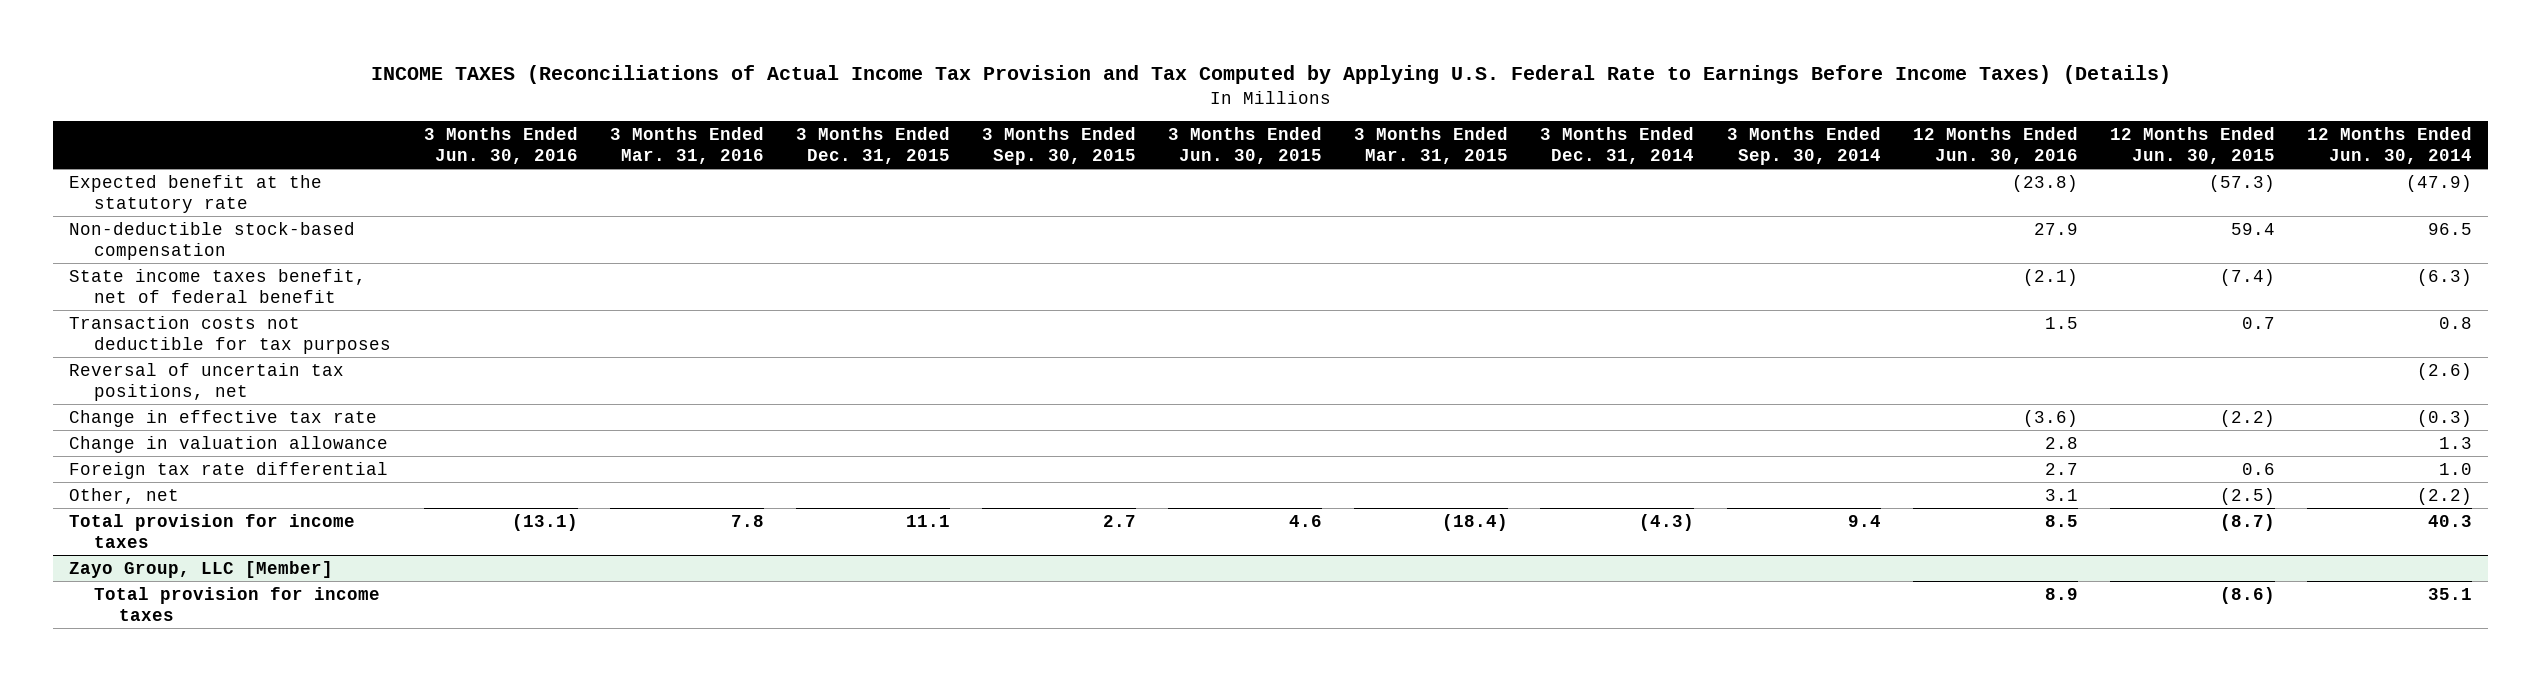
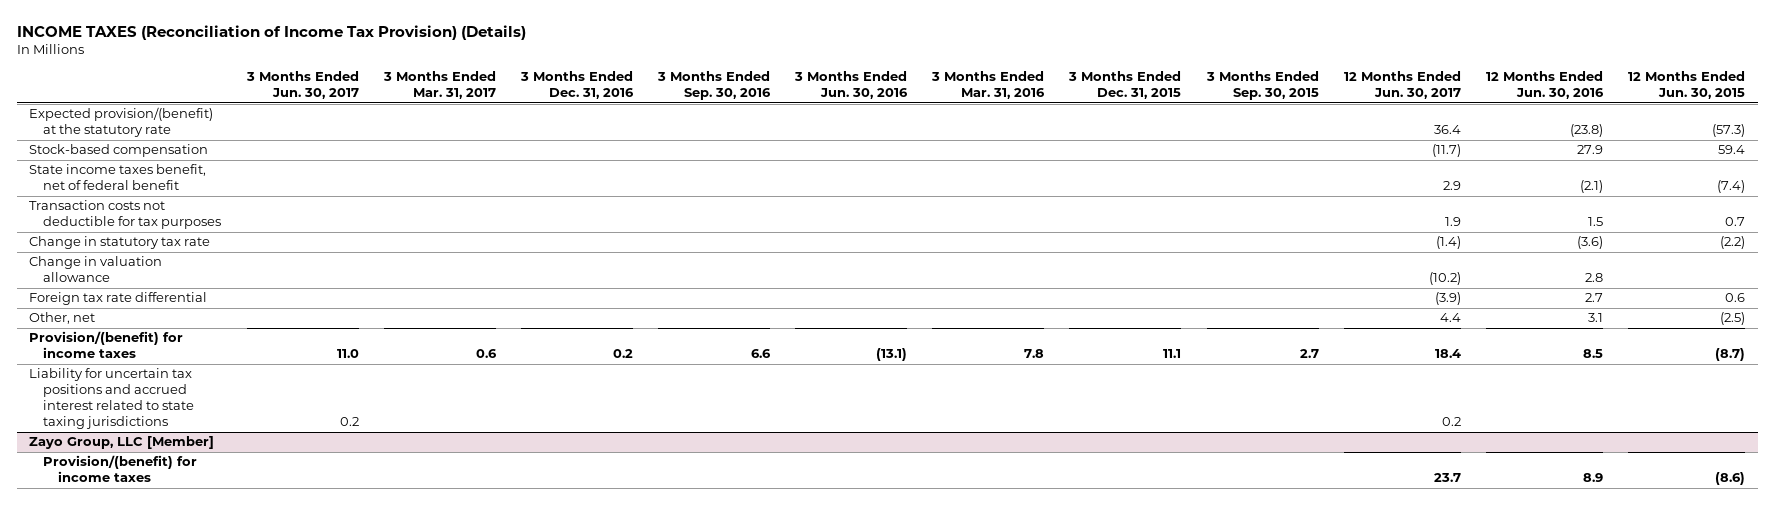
[370,65,2171,85] INCOME TAXES (Reconciliations of Actual Income Tax Provision and Tax Computed by Applying U.S. Federal Rate to Earnings Before Income Taxes) (Details) -> [16,24,526,40] INCOME TAXES (Reconciliation of Income Tax Provision) (Details)
[1168,127,1323,164] 3 Months Ended Jun. 30, 2015 -> none
[1354,127,1509,164] 3 Months Ended Mar. 31, 2015 -> none
[1540,127,1695,164] 3 Months Ended Dec. 31, 2014 -> none
[1726,127,1881,165] 3 Months Ended Sep. 30, 2014 -> none
[2307,127,2473,164] 12 Months Ended Jun. 30, 2014 -> none
none -> [245,71,359,100] 3 Months Ended Jun. 30, 2017
none -> [382,71,496,100] 3 Months Ended Mar. 31, 2017
none -> [519,71,634,100] 3 Months Ended Dec. 31, 2016
none -> [657,71,772,101] 3 Months Ended Sep. 30, 2016
none -> [1343,71,1461,100] 12 Months Ended Jun. 30, 2017
[69,174,323,213] Expected benefit at the statutory rate -> [29,107,214,138] Expected provision/(benefit) at the statutory rate
[69,221,356,260] Non-deductible stock-based compensation -> [29,144,209,158] Stock-based compensation
[69,362,345,401] Reversal of uncertain tax positions, net -> none
[69,409,378,427] Change in effective tax rate -> [29,236,211,250] Change in statutory tax rate
[69,513,356,548] Total provision for income taxes -> [29,331,184,359] Provision/(benefit) for income taxes
none -> [29,368,195,430] Liability for uncertain tax positions and accrued interest related to state taxing jurisdictions
[94,586,381,621] Total provision for income taxes -> [43,455,198,483] Provision/(benefit) for income taxes

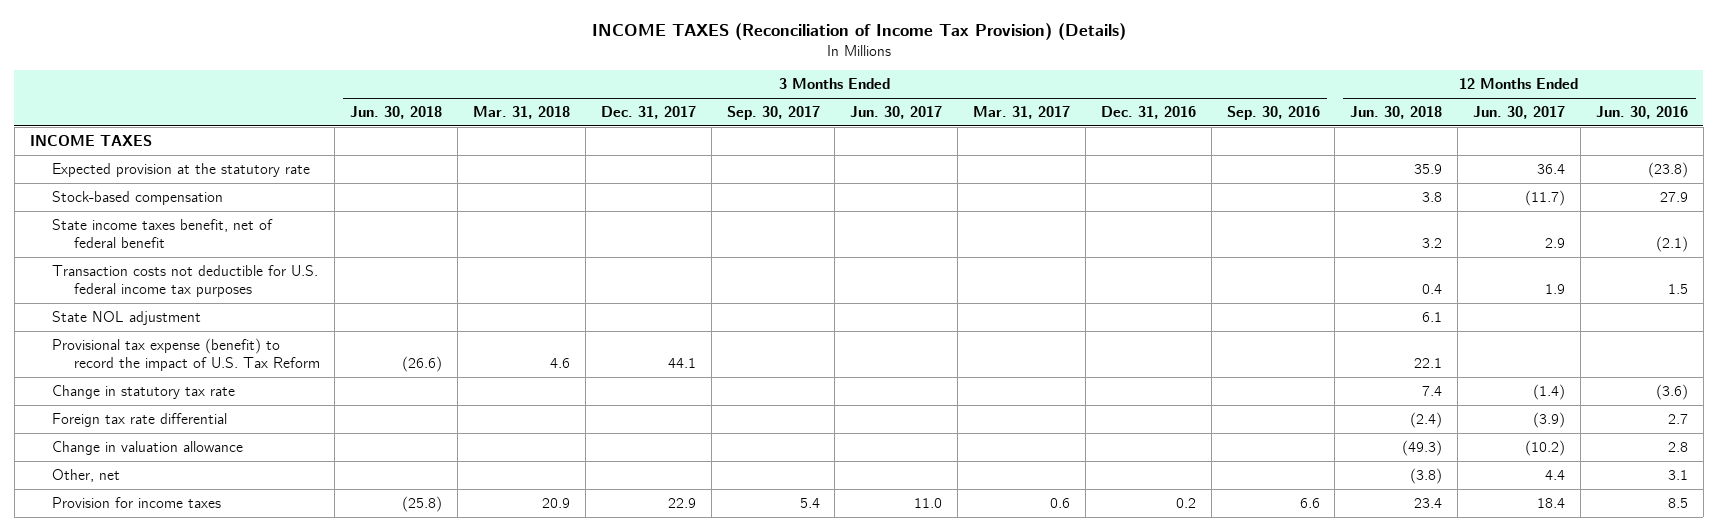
[794,71,909,100] 3 Months Ended Jun. 30, 2016 -> none
[931,71,1046,100] 3 Months Ended Mar. 31, 2016 -> none
[1068,71,1182,100] 3 Months Ended Dec. 31, 2015 -> none
[1205,71,1319,101] 3 Months Ended Sep. 30, 2015 -> none
[1627,71,1745,100] 12 Months Ended Jun. 30, 2015 -> none
none -> [350,105,443,119] Jun. 30, 2018
none -> [473,105,571,119] Mar. 31, 2018
none -> [600,105,696,119] Dec. 31, 2017
none -> [726,105,820,120] Sep. 30, 2017
none -> [1350,105,1443,119] Jun. 30, 2018
none -> [29,134,152,146] INCOME TAXES
[29,107,214,138] Expected provision/(benefit) at the statutory rate -> [51,162,310,177] Expected provision at the statutory rate
[29,200,222,230] Transaction costs not deductible for tax purposes -> [51,264,318,297] Transaction costs not deductible for U.S. federal income tax purposes
none -> [51,310,201,325] State NOL adjustment
none -> [51,337,320,371] Provisional tax expense (benefit) to record the impact of U.S. Tax Reform
[29,256,163,283] Change in valuation allowance -> [51,440,243,455] Change in valuation allowance
[29,368,195,430] Liability for uncertain tax positions and accrued interest related to state taxing jurisdictions -> none
[29,436,215,450] Zayo Group, LLC [Member] -> none
[43,455,198,483] Provision/(benefit) for income taxes -> none
[29,331,184,359] Provision/(benefit) for income taxes -> [51,496,221,508] Provision for income taxes

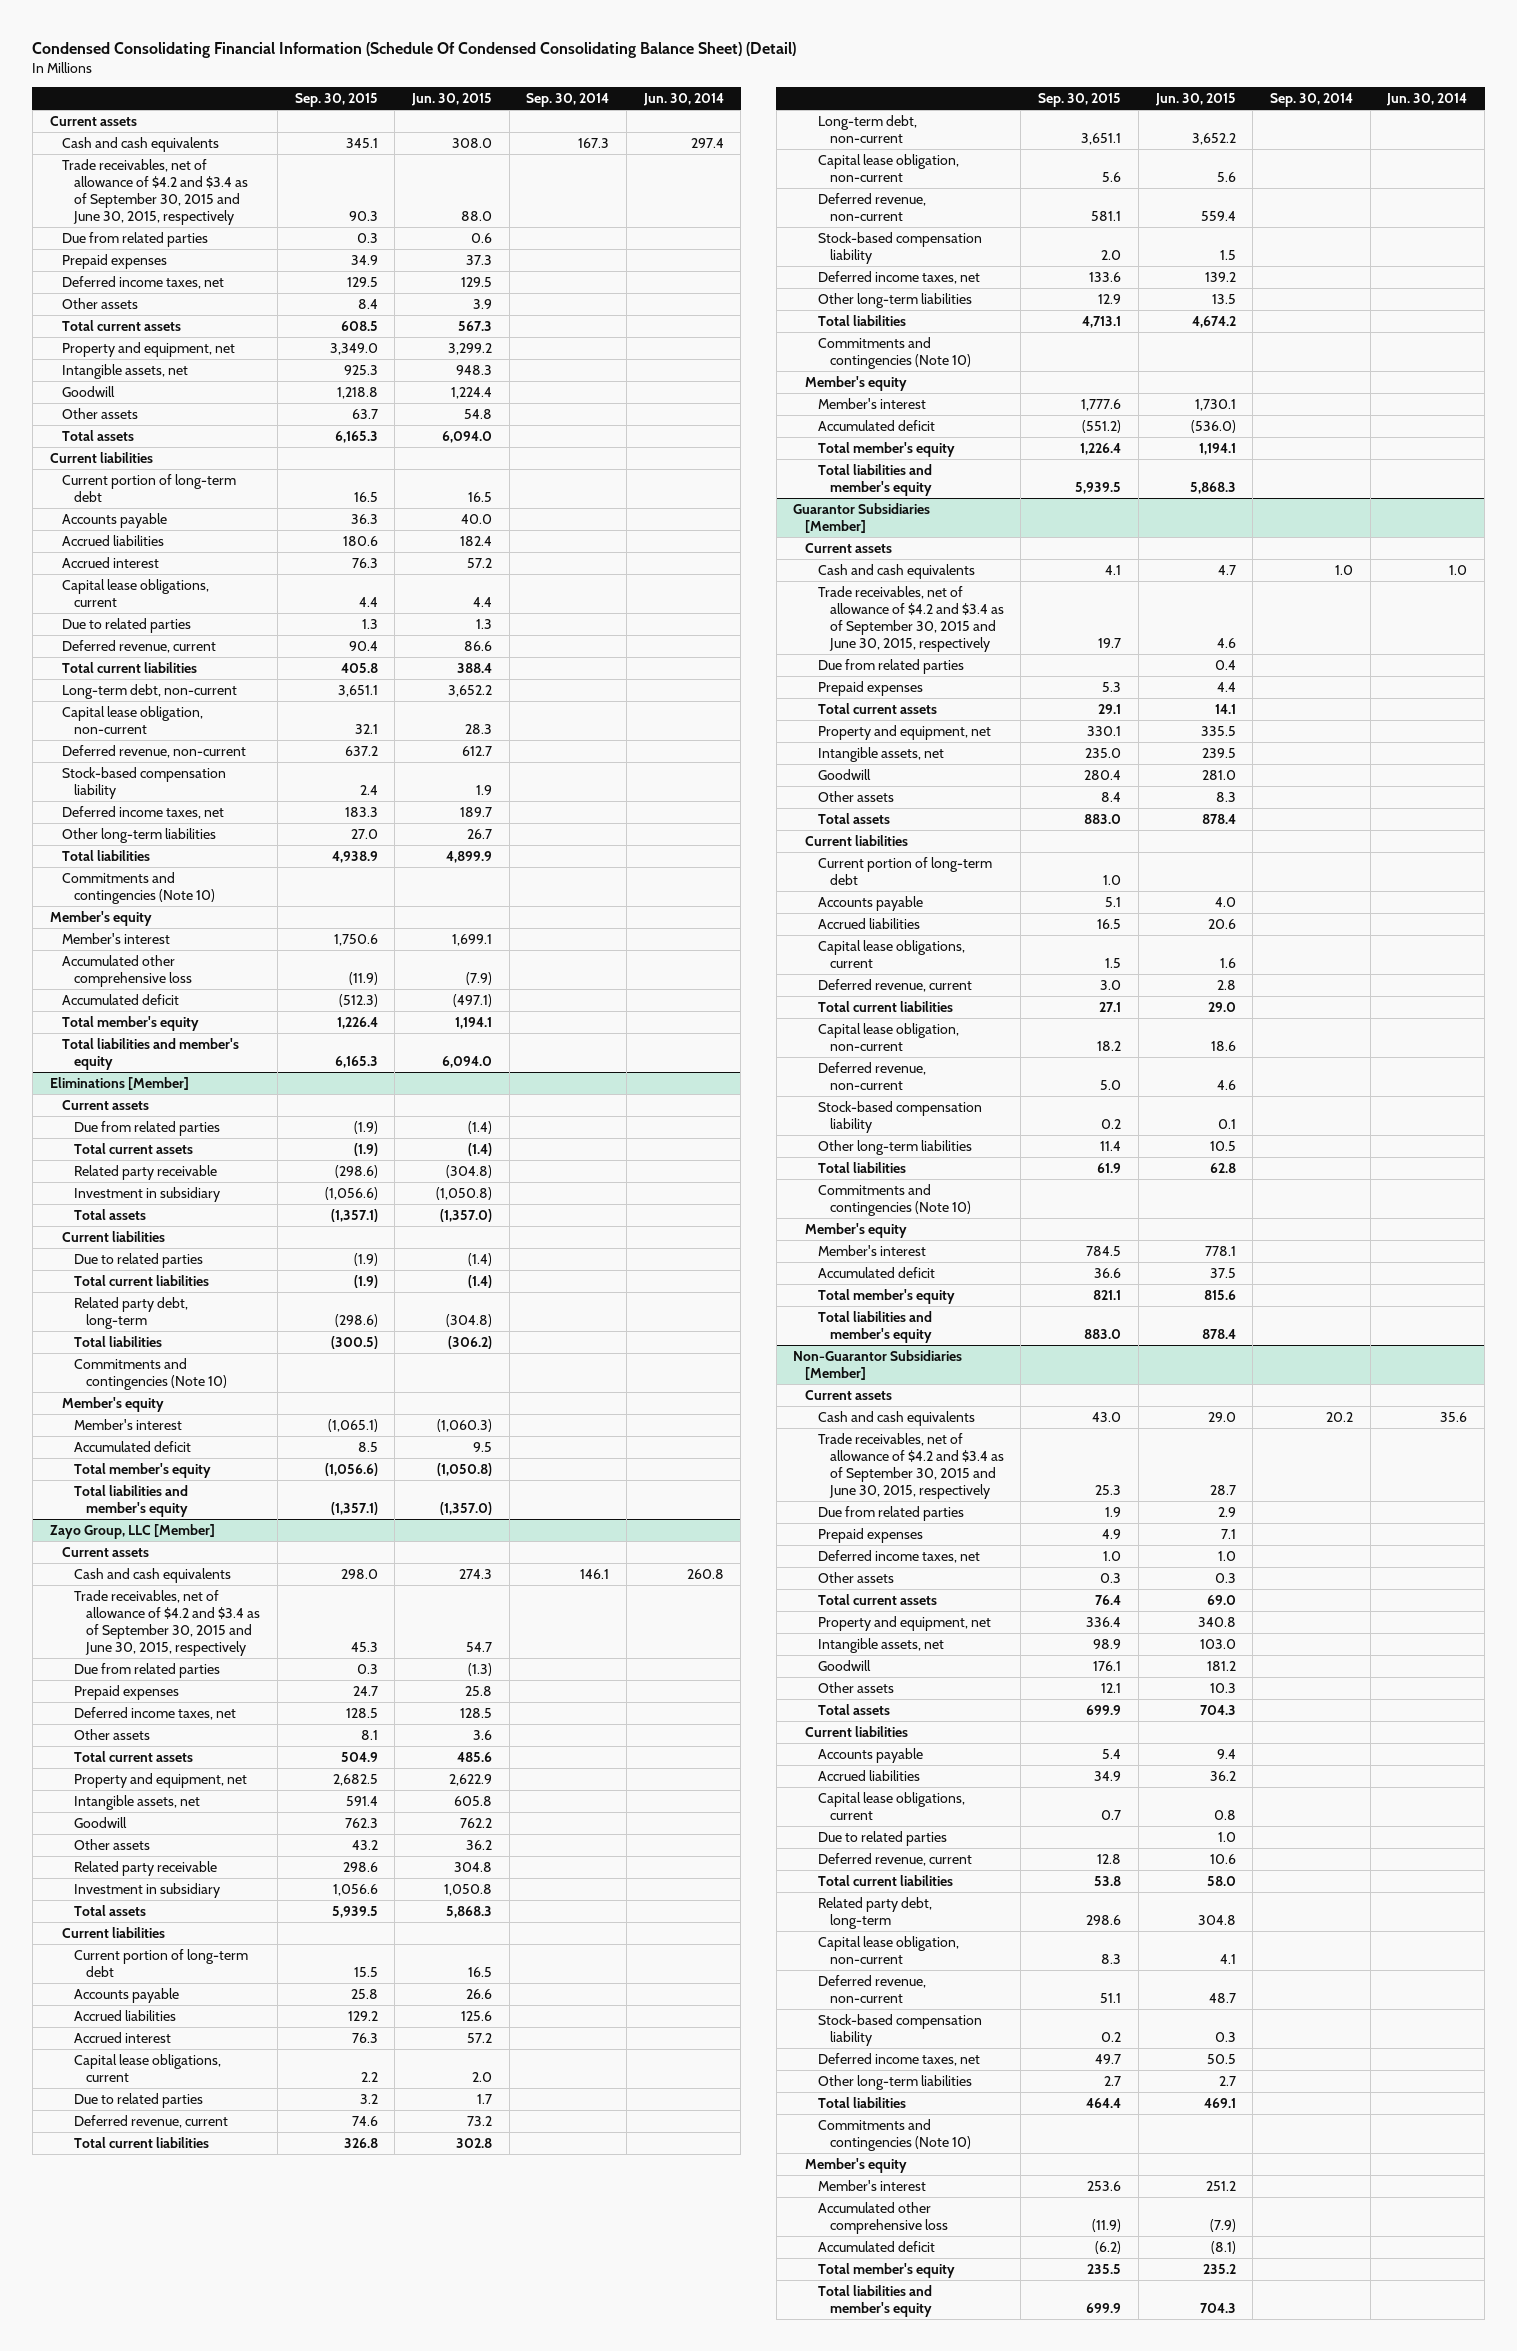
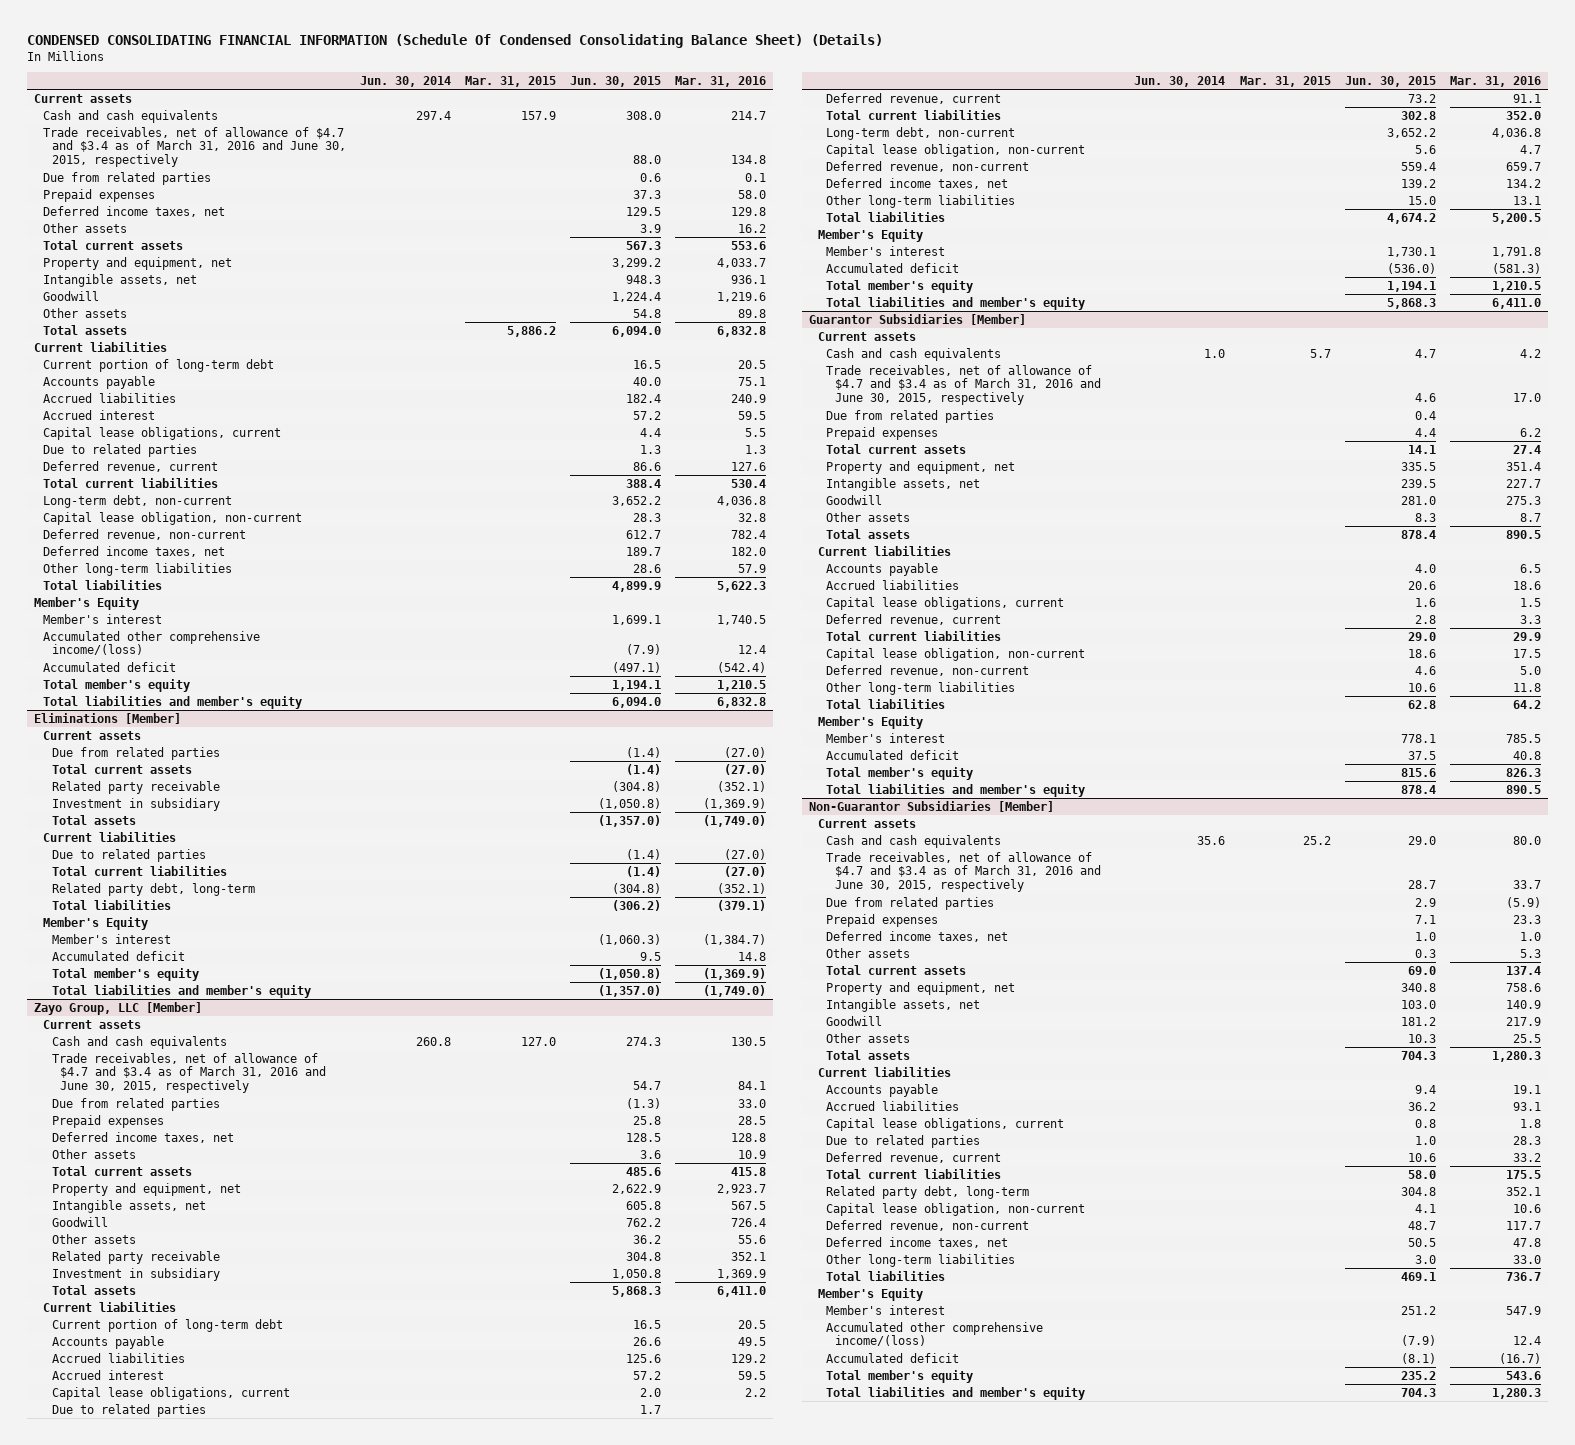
[32,42,797,59] Condensed Consolidating Financial Information (Schedule Of Condensed Consolidating Balance Sheet) (Detail) -> [27,34,884,49] CONDENSED CONSOLIDATING FINANCIAL INFORMATION (Schedule Of Condensed Consolidating Balance Sheet) (Details)
[294,93,378,108] Sep. 30, 2015 -> none
[526,93,610,108] Sep. 30, 2014 -> none
none -> [464,75,556,87] Mar. 31, 2015
none -> [675,75,767,87] Mar. 31, 2016
[61,159,249,226] Trade receivables, net of allowance of $4.2 and $3.4 as of September 30, 2015 and June 30, 2015, respectively -> [42,126,346,168] Trade receivables, net of allowance of $4.7 and $3.4 as of March 31, 2016 and June 30, 2015, respectively
[61,767,226,800] Stock-based compensation liability -> none
[466,829,492,840] 26.7 -> [632,563,661,573] 28.6
[61,872,216,905] Commitments and contingencies (Note 10) -> none
[49,911,152,927] Member's equity -> [34,596,140,610] Member's Equity
[61,955,193,988] Accumulated other comprehensive loss -> [42,630,260,656] Accumulated other comprehensive income/(loss)
[74,1358,228,1391] Commitments and contingencies (Note 10) -> none
[61,1397,164,1413] Member's equity -> [42,916,148,930] Member's Equity
[74,1590,261,1657] Trade receivables, net of allowance of $4.2 and $3.4 as of September 30, 2015 and June 30, 2015, respectively -> [51,1052,327,1094] Trade receivables, net of allowance of $4.7 and $3.4 as of March 31, 2016 and June 30, 2015, respectively
[817,232,982,265] Stock-based compensation liability -> none
[1211,294,1236,305] 13.5 -> [1407,195,1436,205] 15.0
[817,337,971,370] Commitments and contingencies (Note 10) -> none
[805,376,908,392] Member's equity -> [817,228,923,242] Member's Equity
[817,586,1004,653] Trade receivables, net of allowance of $4.2 and $3.4 as of September 30, 2015 and June 30, 2015, respectively -> [826,364,1102,406] Trade receivables, net of allowance of $4.7 and $3.4 as of March 31, 2016 and June 30, 2015, respectively
[817,857,992,886] Current portion of long-term debt -> none
[817,1101,982,1134] Stock-based compensation liability -> none
[1209,1141,1236,1152] 10.5 -> [1407,682,1436,692] 10.6
[817,1184,971,1217] Commitments and contingencies (Note 10) -> none
[805,1223,908,1239] Member's equity -> [817,715,923,729] Member's Equity
[817,1433,1004,1500] Trade receivables, net of allowance of $4.2 and $3.4 as of September 30, 2015 and June 30, 2015, respectively -> [826,851,1102,893] Trade receivables, net of allowance of $4.7 and $3.4 as of March 31, 2016 and June 30, 2015, respectively
[817,2014,982,2047] Stock-based compensation liability -> none
[1218,2076,1236,2087] 2.7 -> [1414,1254,1436,1264] 3.0
[817,2119,971,2152] Commitments and contingencies (Note 10) -> none
[805,2158,908,2174] Member's equity -> [817,1287,923,1301] Member's Equity
[817,2202,948,2235] Accumulated other comprehensive loss -> [826,1321,1044,1347] Accumulated other comprehensive income/(loss)

